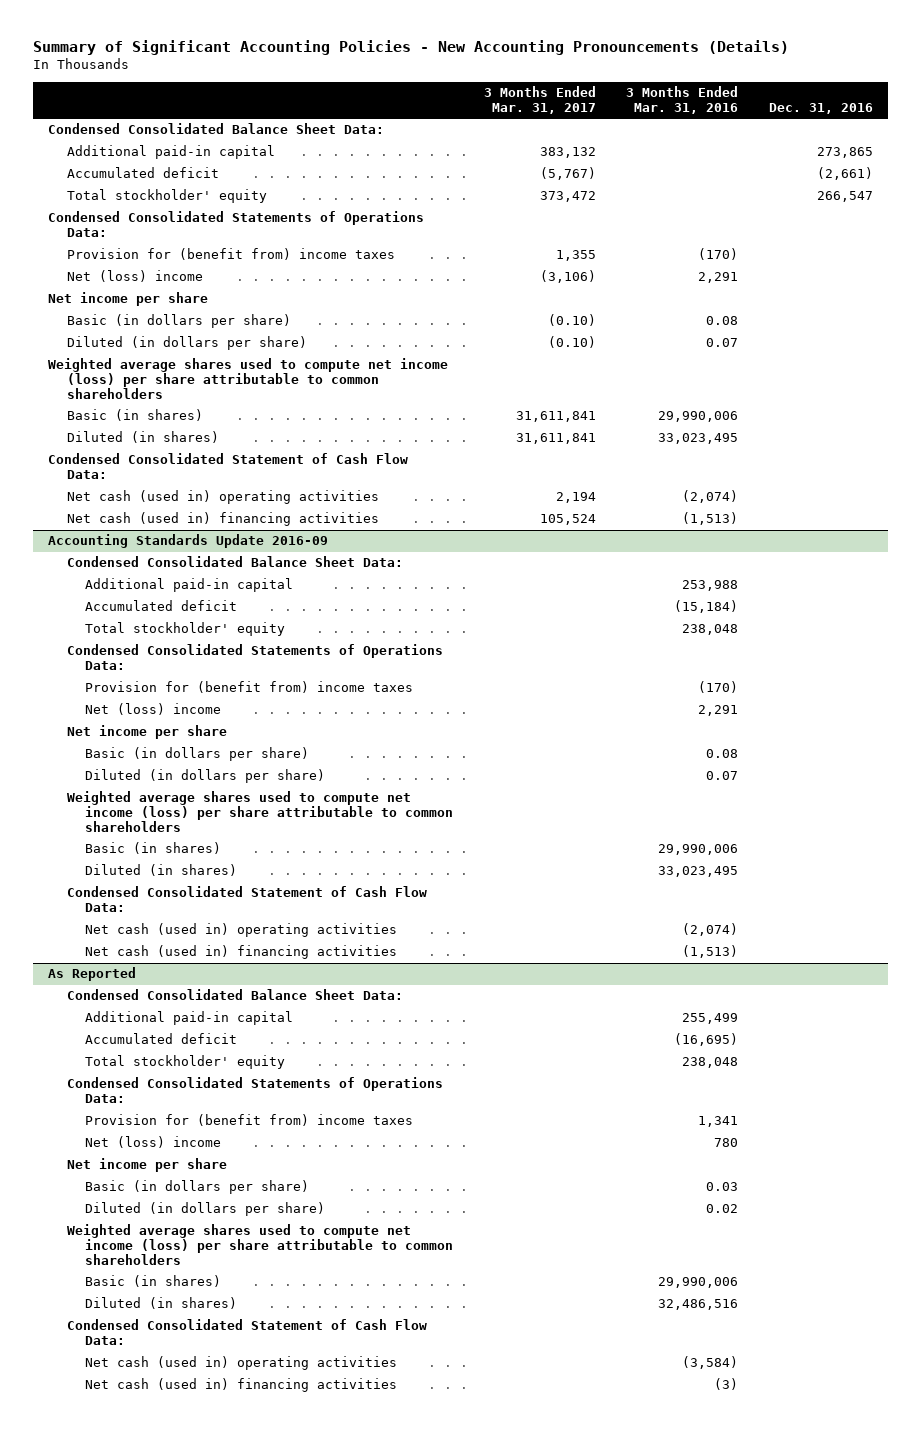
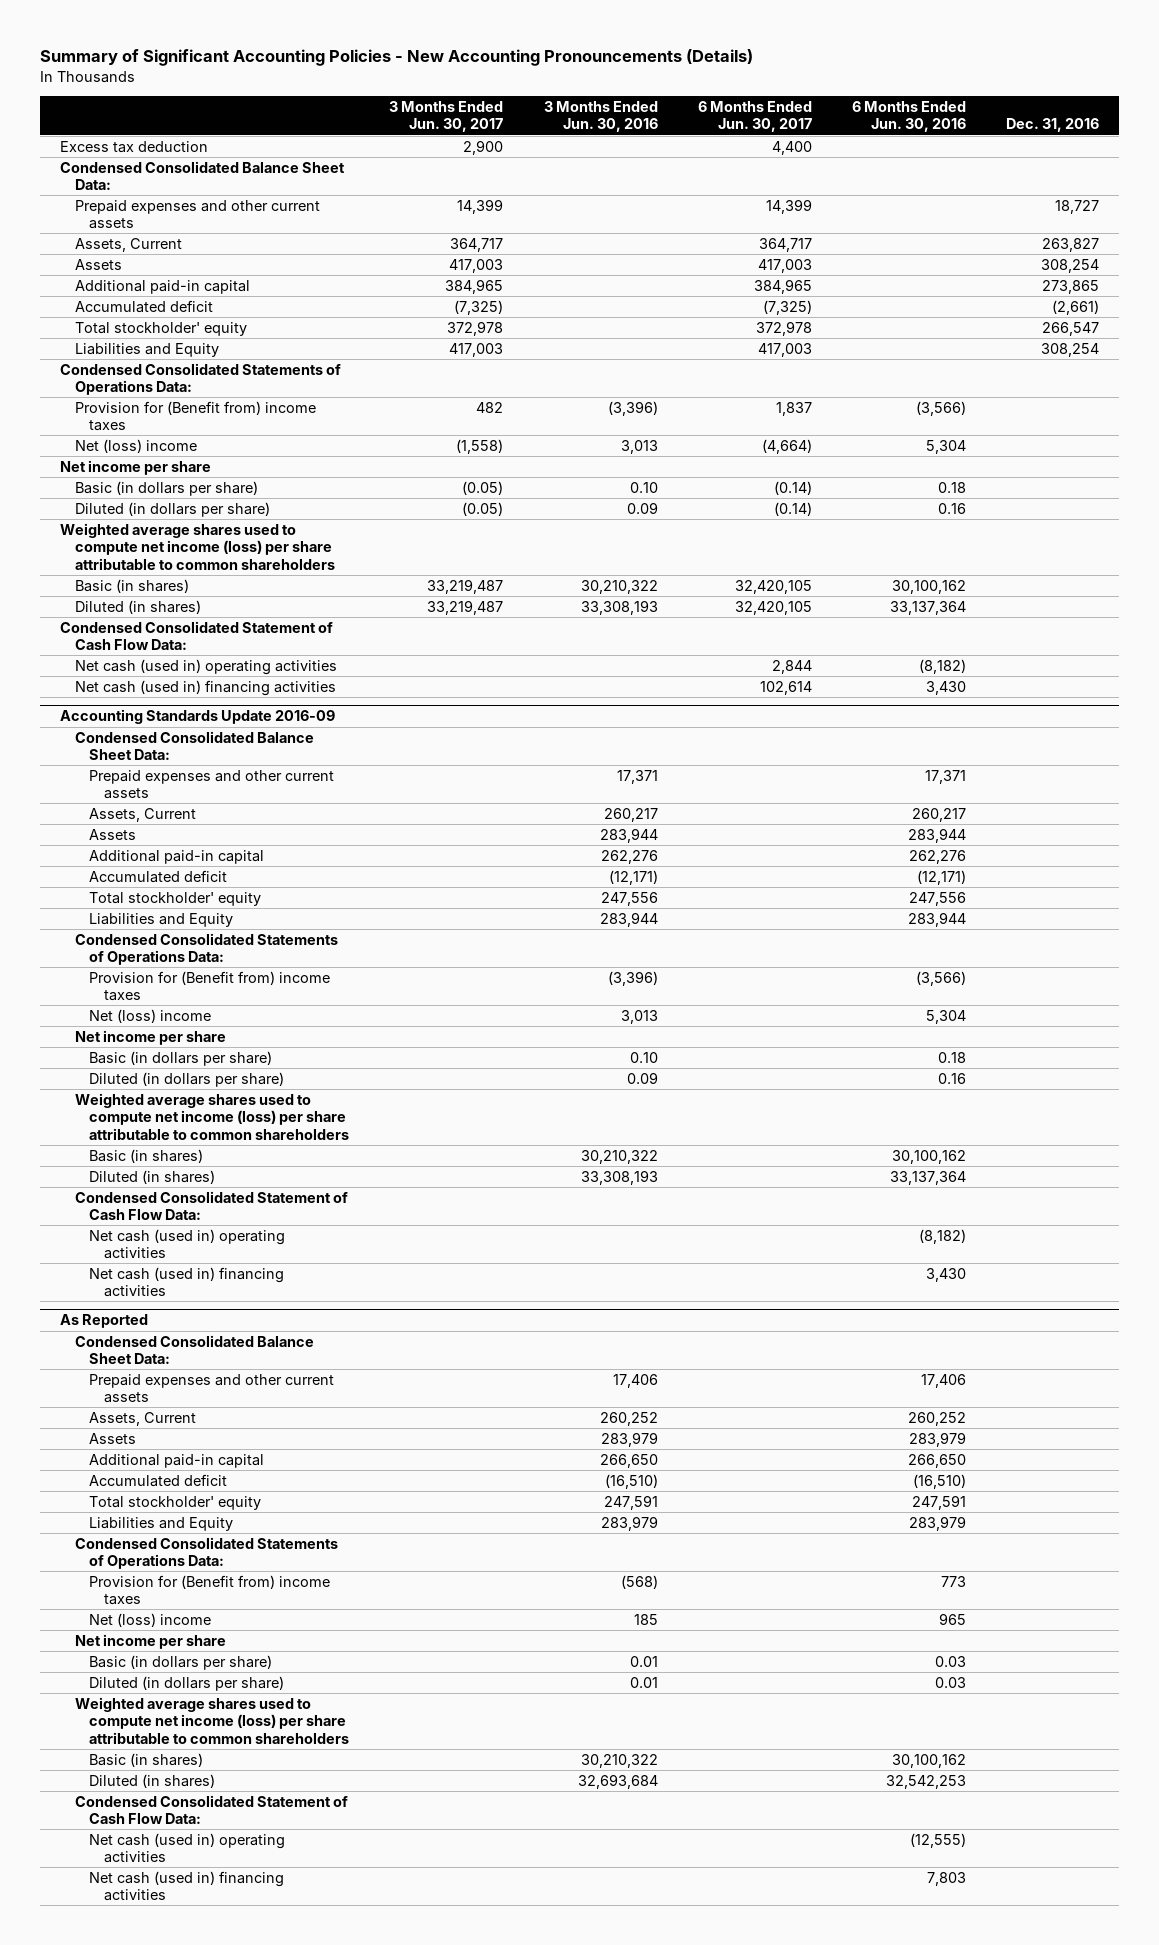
[483,86,596,114] 3 Months Ended Mar. 31, 2017 -> none
[626,86,739,114] 3 Months Ended Mar. 31, 2016 -> none
none -> [389,100,504,133] 3 Months Ended Jun. 30, 2017
none -> [543,100,658,133] 3 Months Ended Jun. 30, 2016
none -> [697,100,812,133] 6 Months Ended Jun. 30, 2017
none -> [851,100,966,133] 6 Months Ended Jun. 30, 2016
none -> [60,140,209,153] Excess tax deduction
none -> [74,199,320,230] Prepaid expenses and other current assets
none -> [74,237,182,252] Assets, Current
none -> [74,258,122,270] Assets
none -> [74,342,219,357] Liabilities and Equity
[66,248,395,261] Provision for (benefit from) income taxes -> [74,400,316,432] Provision for (Benefit from) income taxes
none -> [89,769,335,800] Prepaid expenses and other current assets
none -> [89,807,197,822] Assets, Current
none -> [89,828,137,840] Assets
none -> [89,912,234,927] Liabilities and Equity
[84,681,413,694] Provision for (benefit from) income taxes -> [89,970,331,1002] Provision for (Benefit from) income taxes
none -> [89,1373,335,1404] Prepaid expenses and other current assets
none -> [89,1411,197,1426] Assets, Current
none -> [89,1432,137,1444] Assets
none -> [89,1516,234,1531] Liabilities and Equity
[84,1114,413,1127] Provision for (benefit from) income taxes -> [89,1574,331,1606] Provision for (Benefit from) income taxes

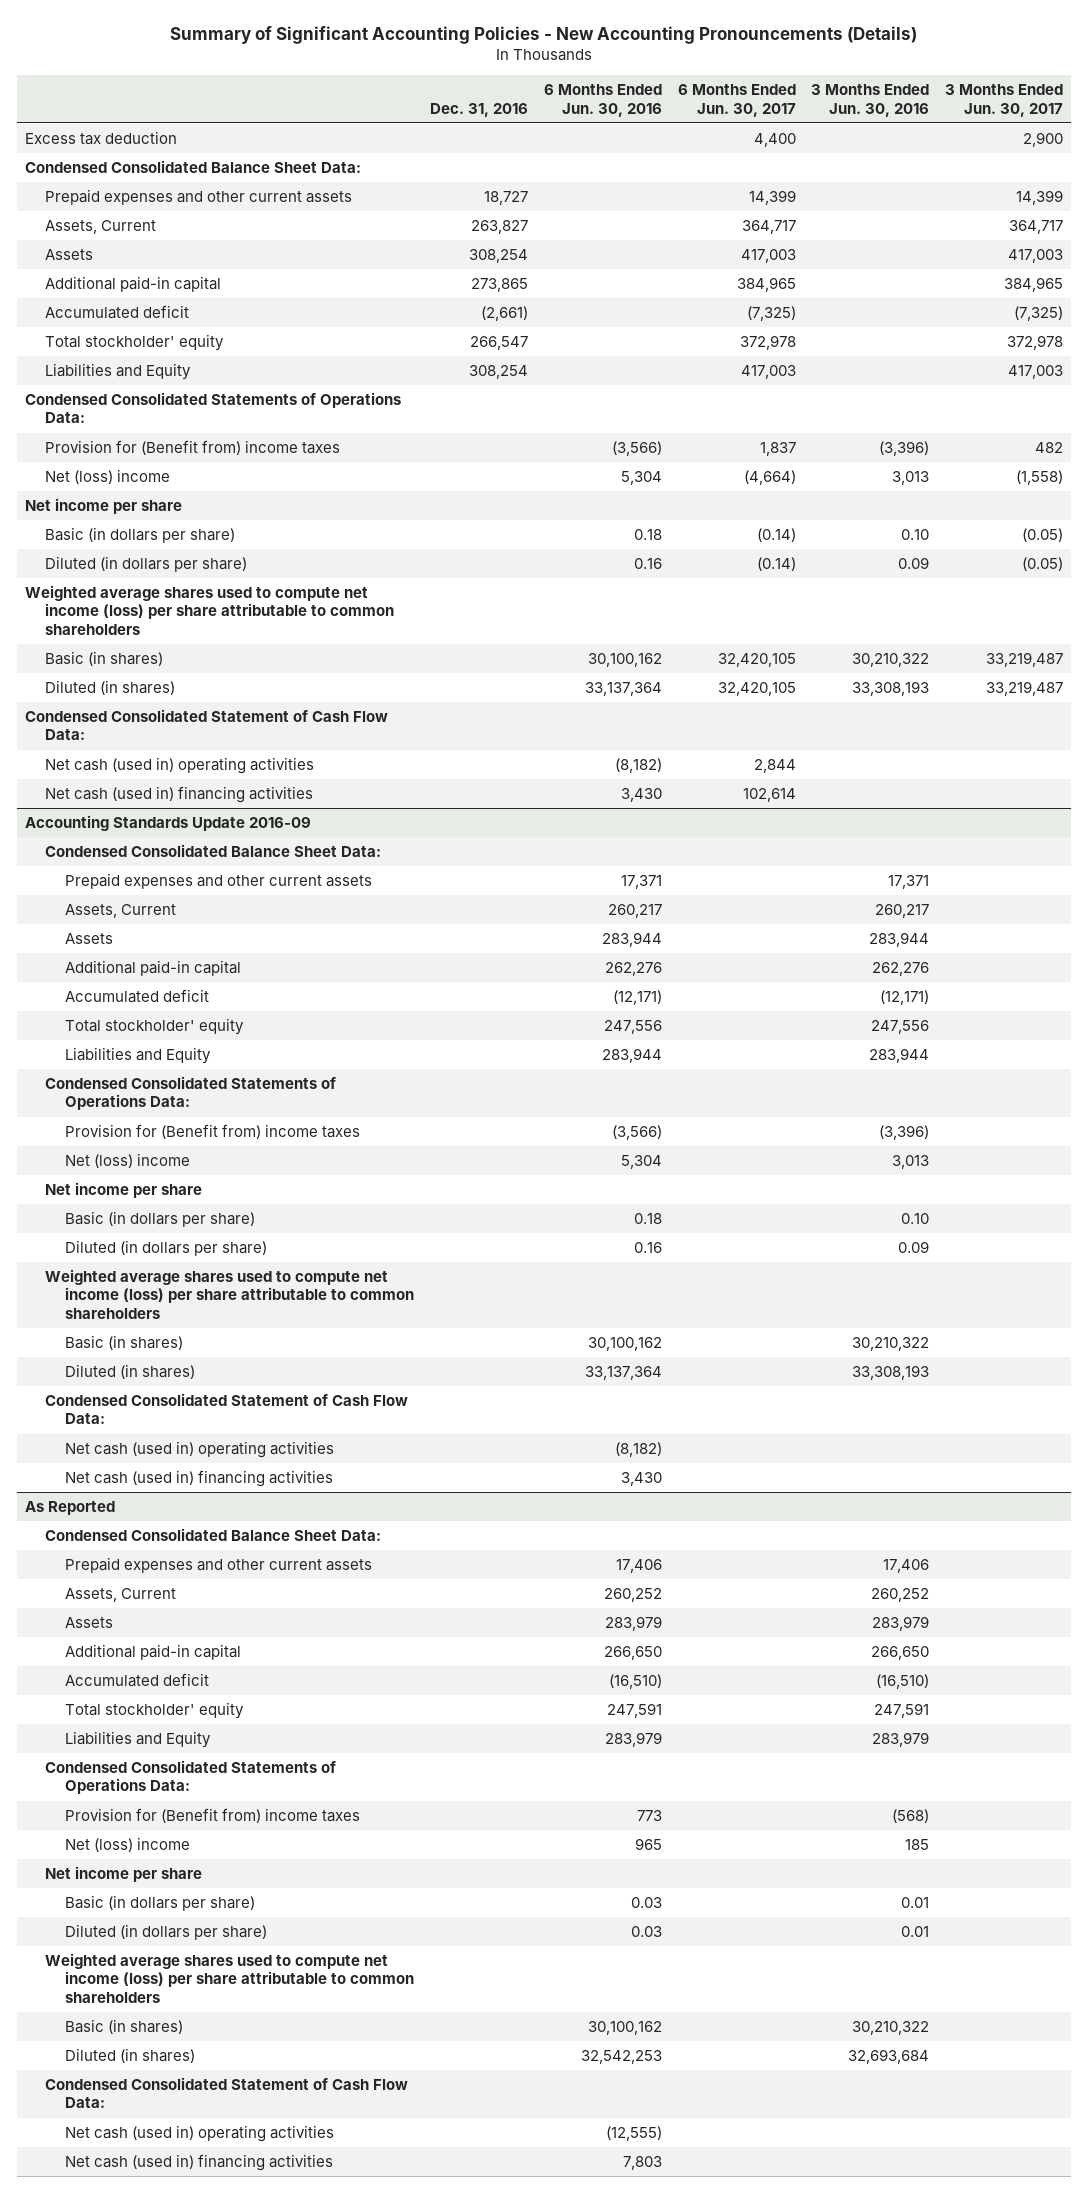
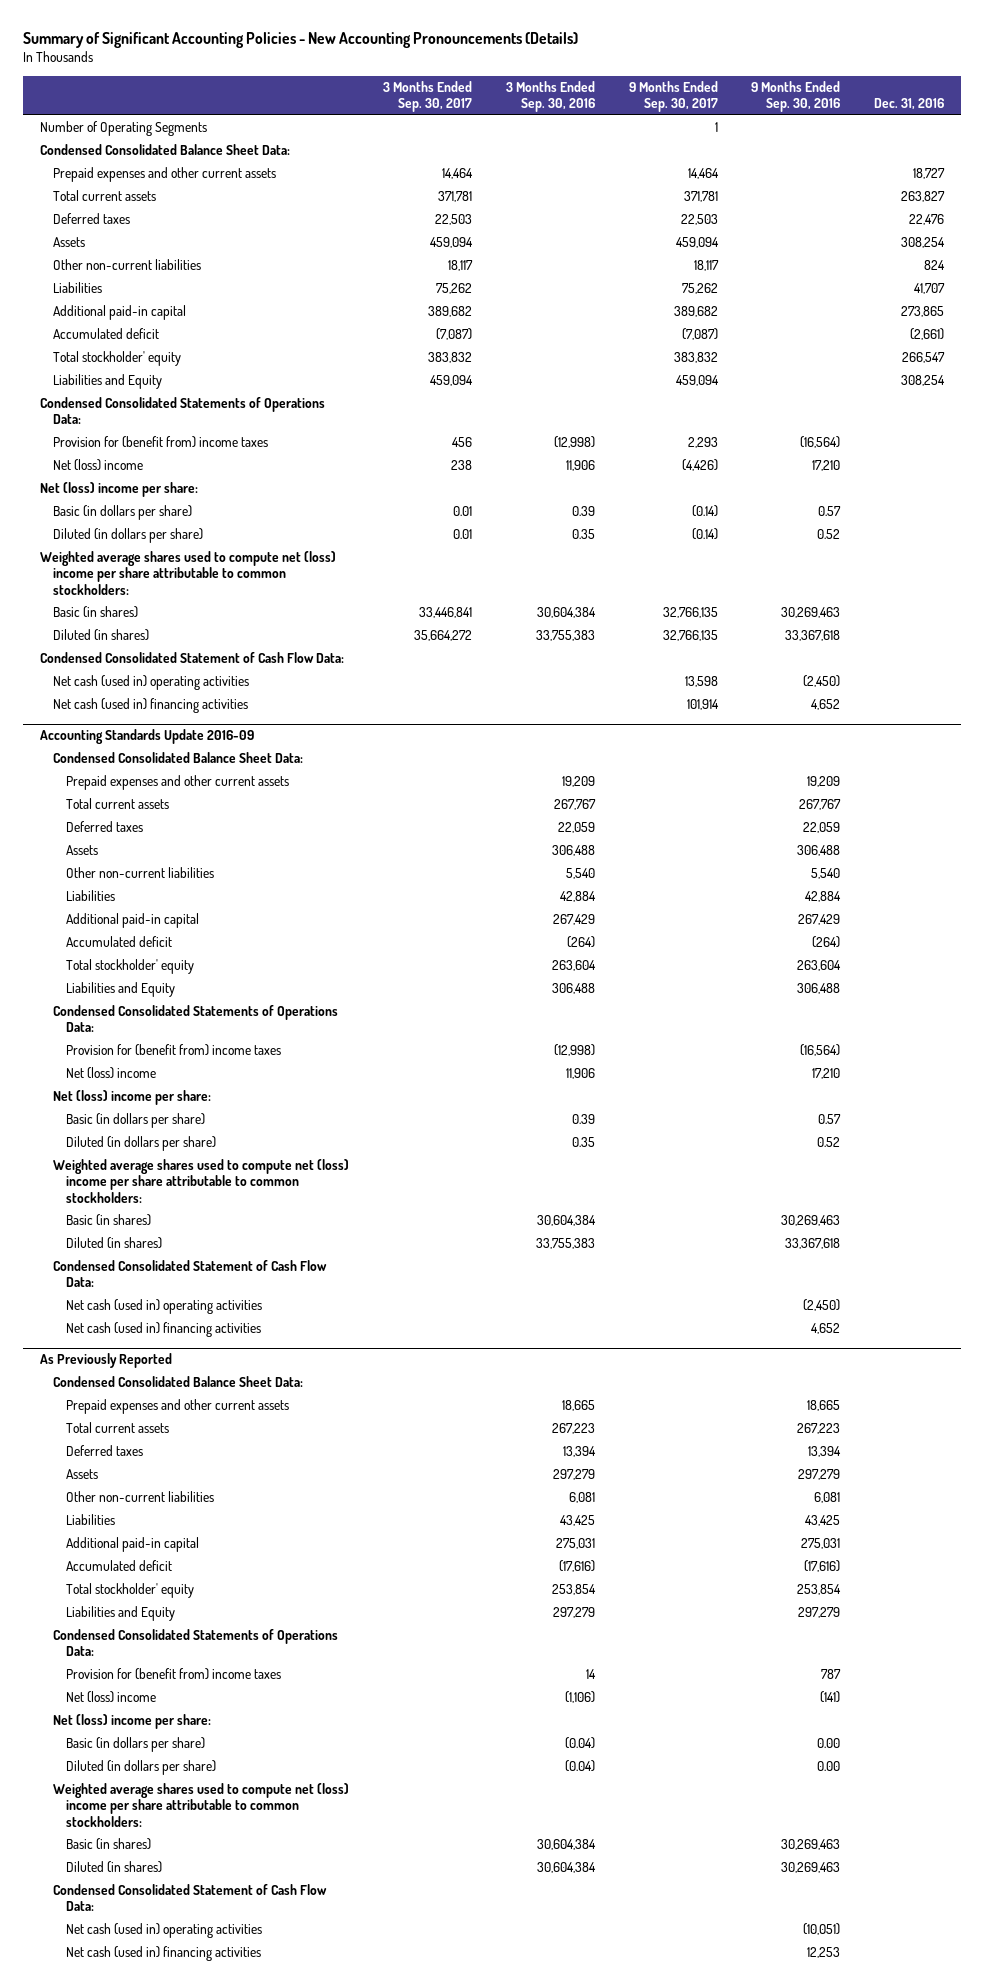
[543,84,662,117] 6 Months Ended Jun. 30, 2016 -> none
[677,84,796,117] 6 Months Ended Jun. 30, 2017 -> none
[811,84,930,117] 3 Months Ended Jun. 30, 2016 -> none
[945,84,1064,117] 3 Months Ended Jun. 30, 2017 -> none
none -> [382,81,472,113] 3 Months Ended Sep. 30, 2017
none -> [505,81,595,113] 3 Months Ended Sep. 30, 2016
none -> [628,81,718,113] 9 Months Ended Sep. 30, 2017
none -> [751,81,841,113] 9 Months Ended Sep. 30, 2016
[24,130,177,145] Excess tax deduction -> none
none -> [40,121,208,137] Number of Operating Segments
[44,219,156,234] Assets, Current -> [53,190,157,202] Total current assets
none -> [53,213,131,225] Deferred taxes
none -> [53,259,202,271] Other non-current liabilities
none -> [53,282,103,294] Liabilities
[44,439,340,455] Provision for (Benefit from) income taxes -> [53,436,269,449] Provision for (benefit from) income taxes
[24,497,182,514] Net income per share -> [40,482,199,498] Net (loss) income per share:
[24,584,394,635] Weighted average shares used to compute net income (loss) per share attributable to common shareholders -> [40,551,337,595] Weighted average shares used to compute net (loss) income per share attributable to common stockholders:
[65,903,177,918] Assets, Current -> [66,798,170,810] Total current assets
none -> [66,821,144,833] Deferred taxes
none -> [66,867,215,879] Other non-current liabilities
none -> [66,890,116,902] Liabilities
[65,1123,361,1139] Provision for (Benefit from) income taxes -> [66,1044,282,1057] Provision for (benefit from) income taxes
[44,1181,202,1198] Net income per share -> [53,1090,212,1106] Net (loss) income per share:
[44,1268,415,1319] Weighted average shares used to compute net income (loss) per share attributable to common shareholders -> [53,1159,350,1203] Weighted average shares used to compute net (loss) income per share attributable to common stockholders:
[24,1500,115,1515] As Reported -> [40,1353,173,1369] As Previously Reported
[65,1587,177,1602] Assets, Current -> [66,1422,170,1434] Total current assets
none -> [66,1445,144,1457] Deferred taxes
none -> [66,1491,215,1503] Other non-current liabilities
none -> [66,1514,116,1526] Liabilities
[65,1807,361,1823] Provision for (Benefit from) income taxes -> [66,1668,282,1681] Provision for (benefit from) income taxes
[44,1865,202,1882] Net income per share -> [53,1714,212,1730] Net (loss) income per share:
[44,1952,415,2003] Weighted average shares used to compute net income (loss) per share attributable to common shareholders -> [53,1783,350,1827] Weighted average shares used to compute net (loss) income per share attributable to common stockholders:

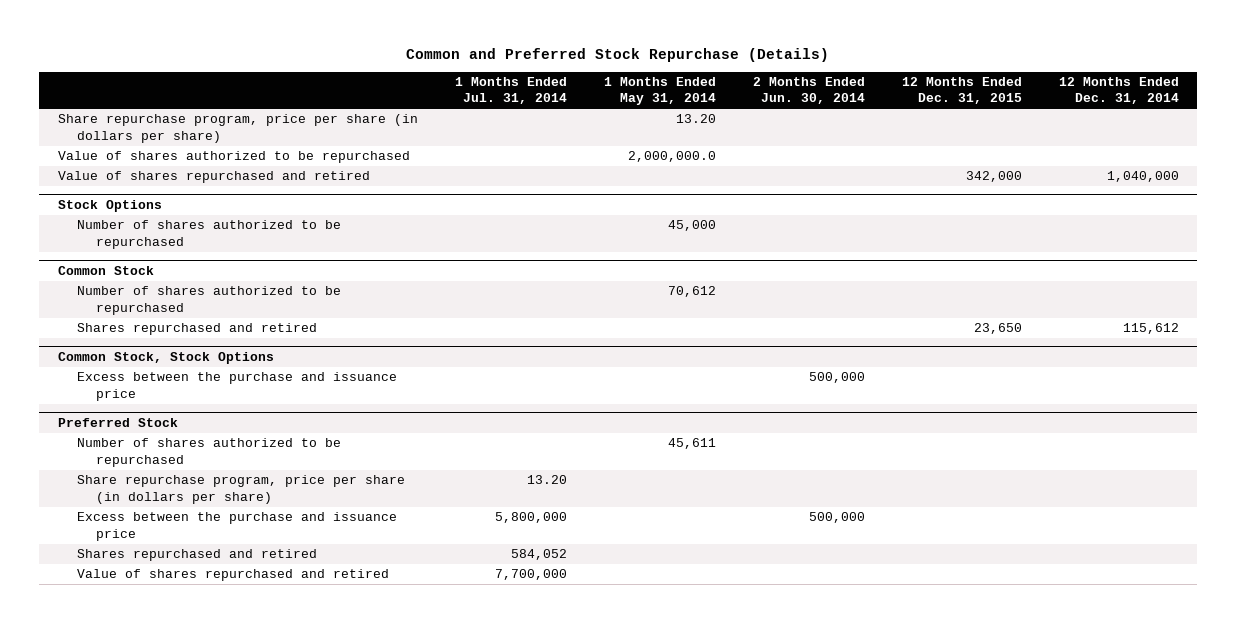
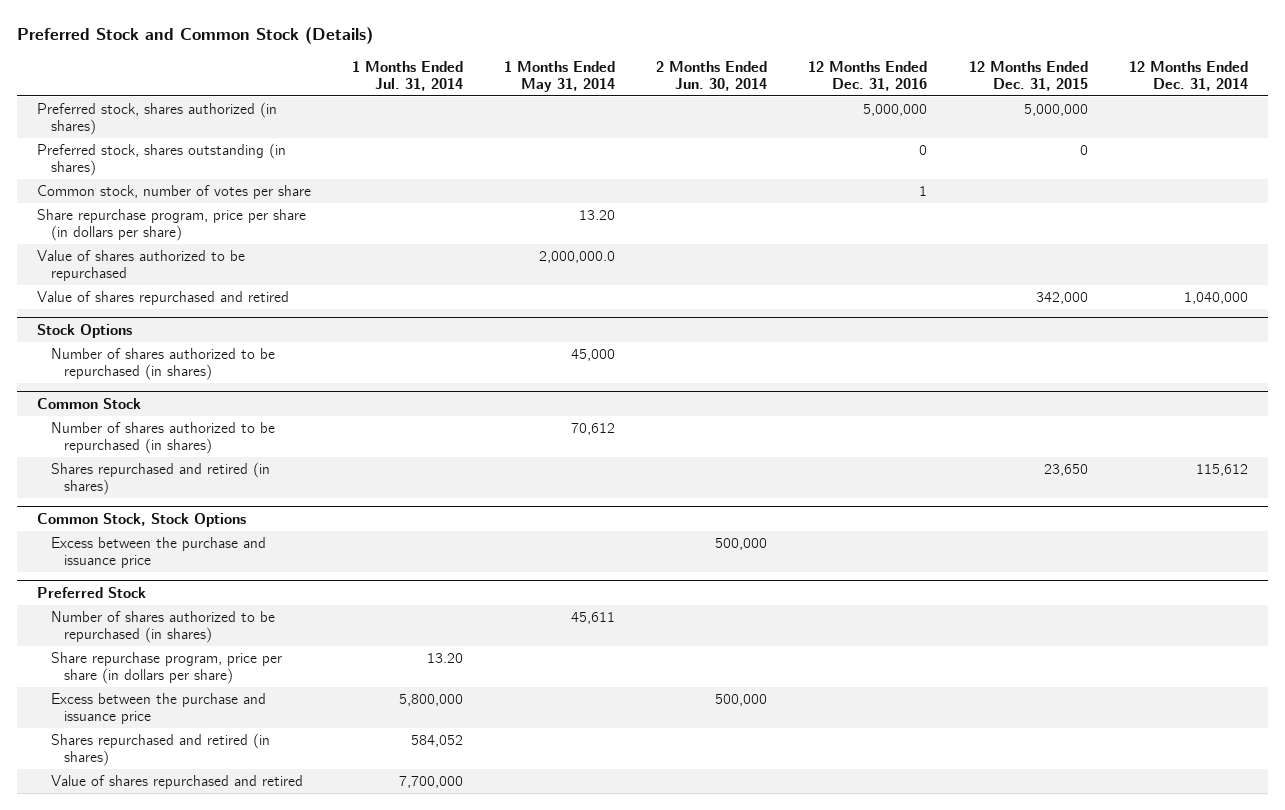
[406,47,830,62] Common and Preferred Stock Repurchase (Details) -> [16,26,373,44] Preferred Stock and Common Stock (Details)
none -> [808,60,928,91] 12 Months Ended Dec. 31, 2016
none -> [37,102,278,136] Preferred stock, shares authorized (in shares)
none -> [37,143,287,177] Preferred stock, shares outstanding (in shares)
none -> [37,185,312,200] Common stock, number of votes per share
[76,220,341,249] Number of shares authorized to be repurchased -> [50,348,275,381] Number of shares authorized to be repurchased (in shares)
[76,286,341,315] Number of shares authorized to be repurchased -> [50,422,275,455] Number of shares authorized to be repurchased (in shares)
[76,323,317,336] Shares repurchased and retired -> [50,462,270,496] Shares repurchased and retired (in shares)
[76,438,341,467] Number of shares authorized to be repurchased -> [50,611,275,644] Number of shares authorized to be repurchased (in shares)
[76,549,317,562] Shares repurchased and retired -> [50,733,270,767] Shares repurchased and retired (in shares)

